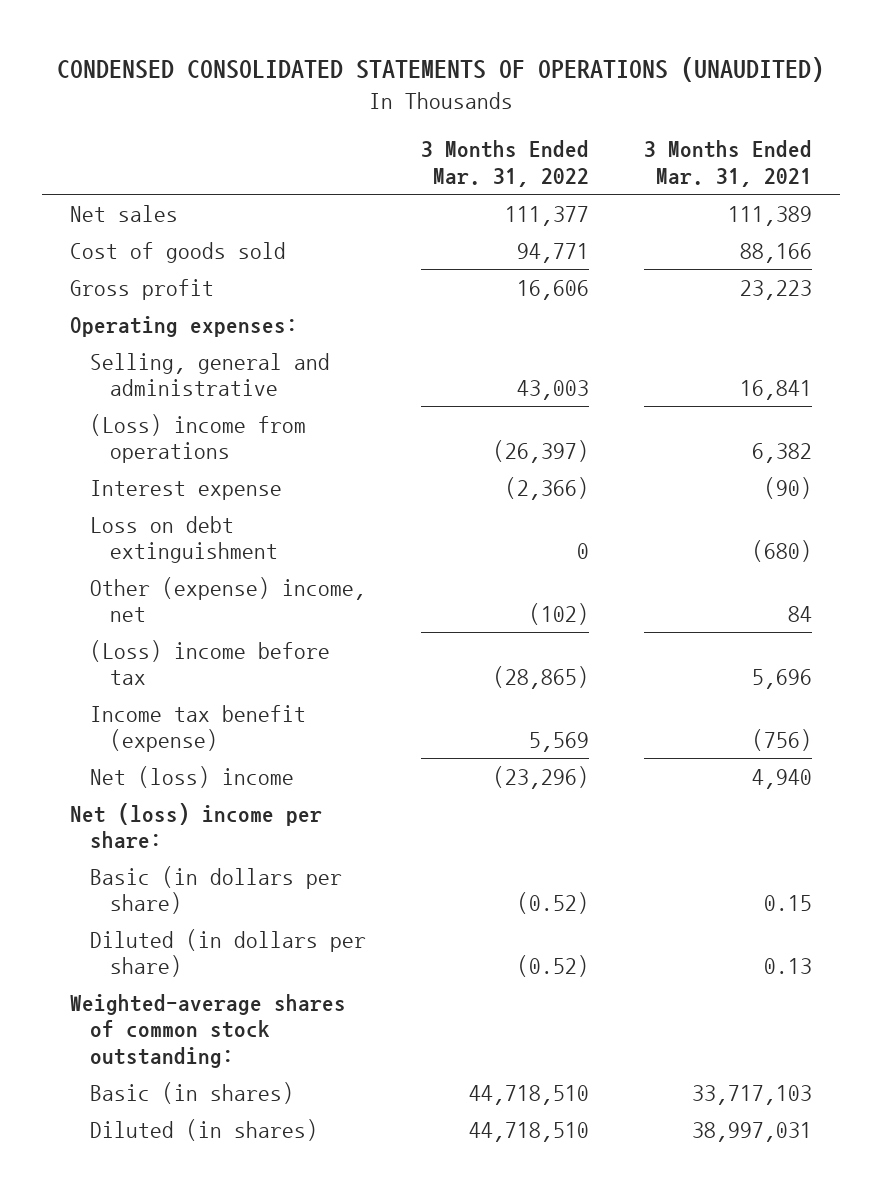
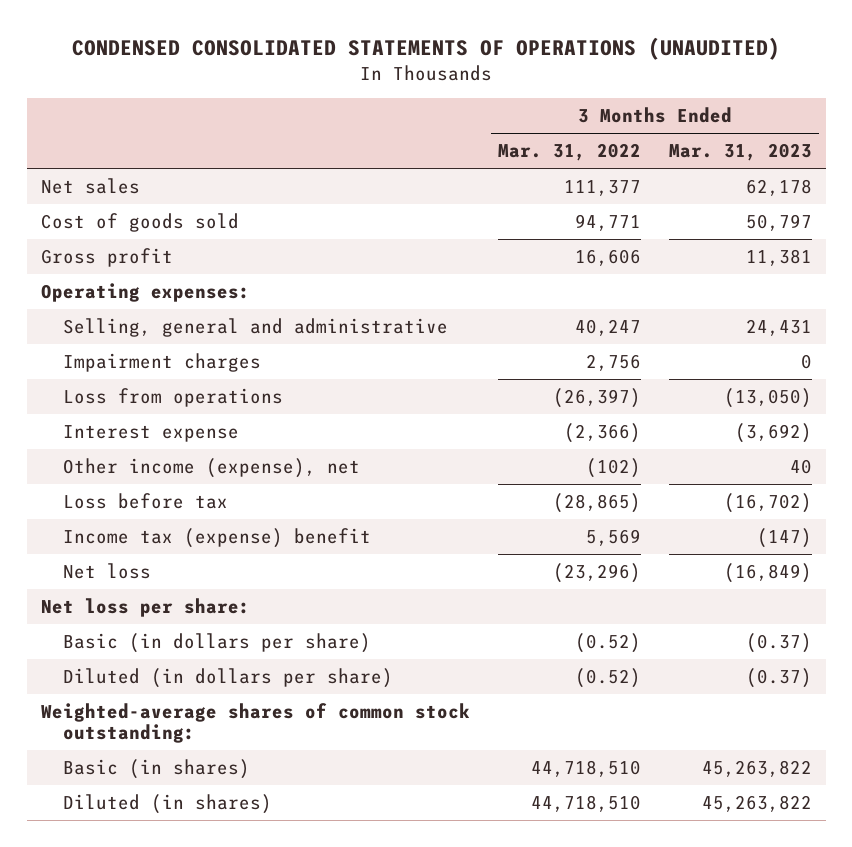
[644,140,813,188] 3 Months Ended Mar. 31, 2021 -> none
none -> [668,143,812,162] Mar. 31, 2023
[517,380,590,401] 43,003 -> [574,318,641,336] 40,247
none -> [63,352,262,372] Impairment charges
[89,413,306,464] (Loss) income from operations -> [63,387,284,407] Loss from operations
[89,515,279,564] Loss on debt extinguishment -> none
[89,576,366,623] Other (expense) income, net -> [63,457,361,478] Other income (expense), net
[89,639,330,686] (Loss) income before tax -> [63,492,229,509] Loss before tax
[89,704,306,753] Income tax benefit (expense) -> [63,527,372,548] Income tax (expense) benefit
[89,765,294,788] Net (loss) income -> [63,562,152,579] Net loss
[69,802,322,849] Net (loss) income per share: -> [40,597,250,617] Net loss per share:

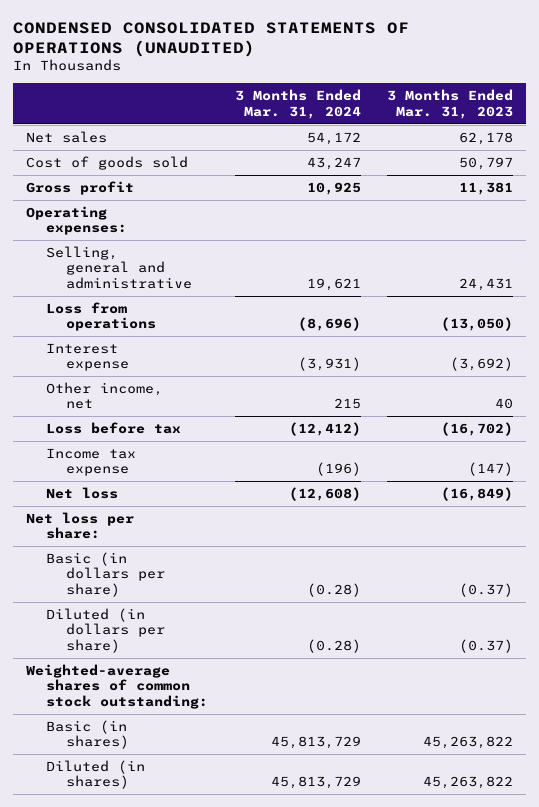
[497,143,641,162] Mar. 31, 2022 -> none
none -> [234,89,361,119] 3 Months Ended Mar. 31, 2024
[63,352,262,372] Impairment charges -> none
[63,457,361,478] Other income (expense), net -> [46,382,164,410] Other income, net
[63,527,372,548] Income tax (expense) benefit -> [46,448,137,477] Income tax expense

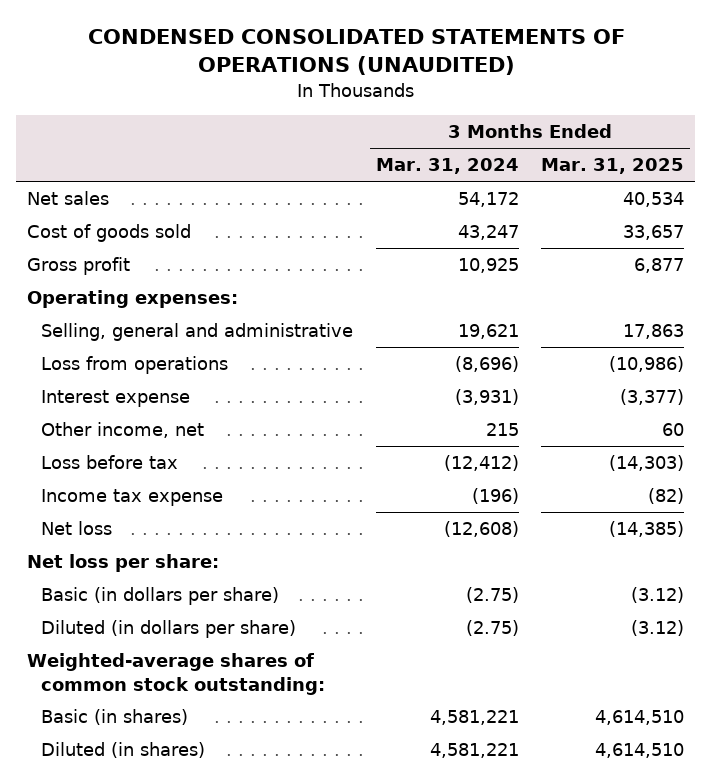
[387,89,514,119] 3 Months Ended Mar. 31, 2023 -> none
none -> [541,158,685,175] Mar. 31, 2025
[306,582,361,597] (0.28) -> [465,587,519,604] (2.75)
[306,638,361,653] (0.28) -> [465,620,519,637] (2.75)
[270,736,361,750] 45,813,729 -> [429,710,519,726] 4,581,221
[270,776,361,790] 45,813,729 -> [429,743,519,759] 4,581,221

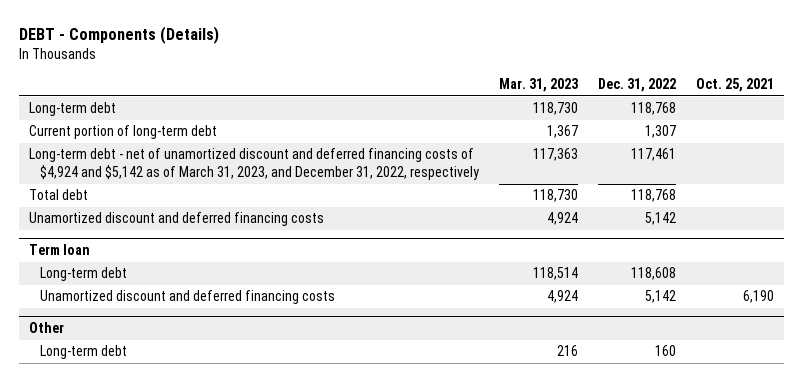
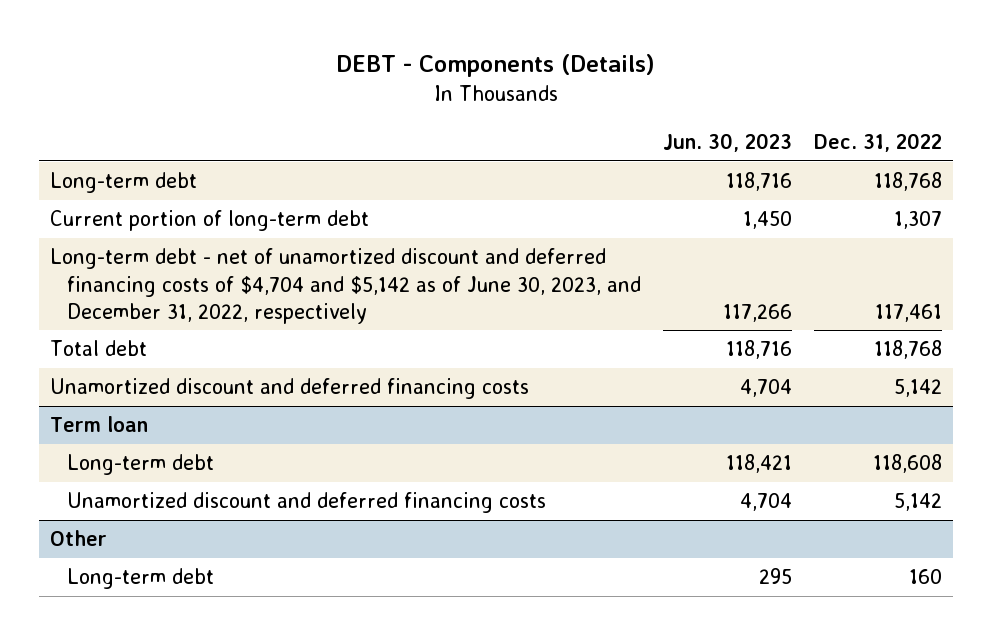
[499,78,579,93] Mar. 31, 2023 -> none
[696,78,775,93] Oct. 25, 2021 -> none
none -> [662,132,792,152] Jun. 30, 2023
[28,148,480,180] Long-term debt - net of unamortized discount and deferred financing costs of $4,924 and $5,142 as of March 31, 2023, and December 31, 2022, respectively -> [49,248,641,324] Long-term debt - net of unamortized discount and deferred financing costs of $4,704 and $5,142 as of June 30, 2023, and December 31, 2022, respectively

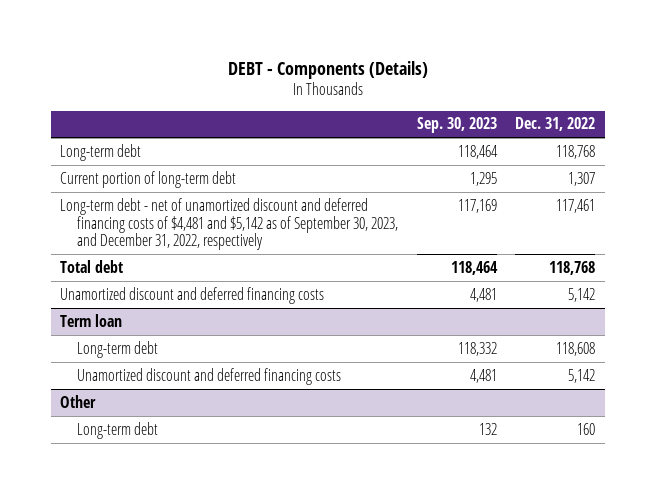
[662,132,792,152] Jun. 30, 2023 -> none
none -> [416,117,497,134] Sep. 30, 2023
[49,248,641,324] Long-term debt - net of unamortized discount and deferred financing costs of $4,704 and $5,142 as of June 30, 2023, and December 31, 2022, respectively -> [60,197,398,251] Long-term debt - net of unamortized discount and deferred financing costs of $4,481 and $5,142 as of September 30, 2023, and December 31, 2022, respectively

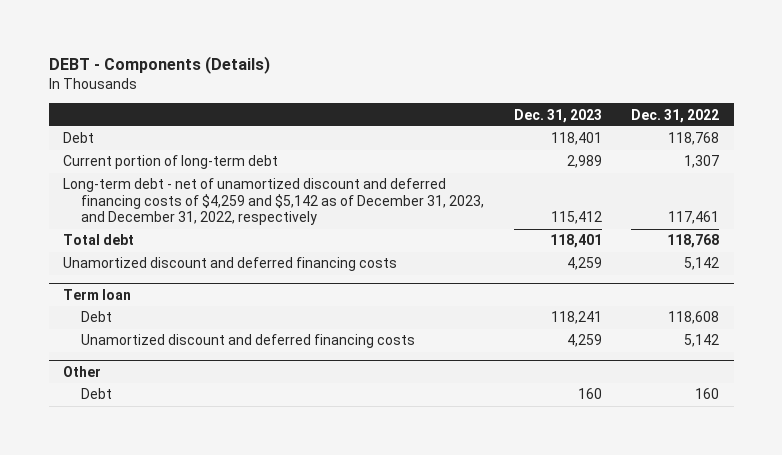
[416,117,497,134] Sep. 30, 2023 -> none
none -> [513,108,602,123] Dec. 31, 2023
[60,143,142,161] Long-term debt -> [63,132,95,144] Debt
[60,197,398,251] Long-term debt - net of unamortized discount and deferred financing costs of $4,481 and $5,142 as of September 30, 2023, and December 31, 2022, respectively -> [63,178,485,226] Long-term debt - net of unamortized discount and deferred financing costs of $4,259 and $5,142 as of December 31, 2023, and December 31, 2022, respectively
[76,340,158,358] Long-term debt -> [81,311,113,323] Debt
[76,421,158,439] Long-term debt -> [81,388,113,400] Debt

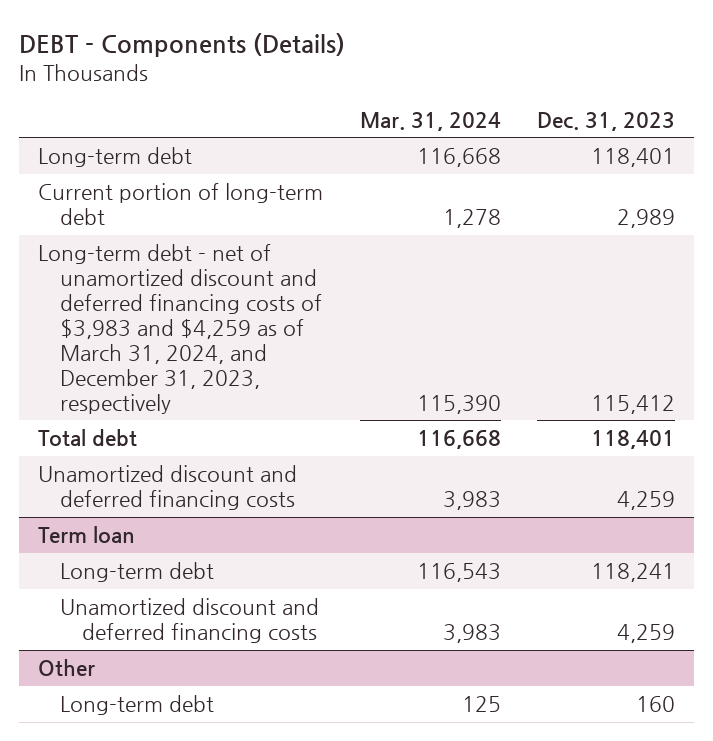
[631,108,720,123] Dec. 31, 2022 -> none
none -> [359,111,501,131] Mar. 31, 2024
[63,132,95,144] Debt -> [37,147,192,168] Long-term debt
[63,178,485,226] Long-term debt - net of unamortized discount and deferred financing costs of $4,259 and $5,142 as of December 31, 2023, and December 31, 2022, respectively -> [37,244,323,414] Long-term debt - net of unamortized discount and deferred financing costs of $3,983 and $4,259 as of March 31, 2024, and December 31, 2023, respectively
[81,311,113,323] Debt -> [60,562,215,583] Long-term debt
[81,388,113,400] Debt -> [60,695,215,716] Long-term debt

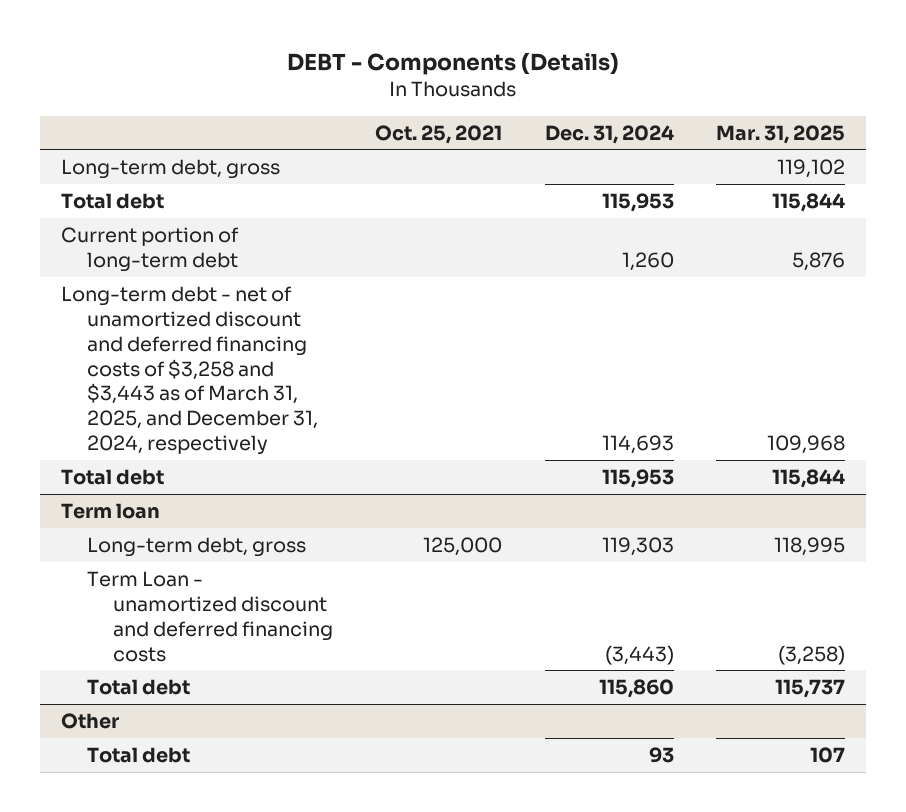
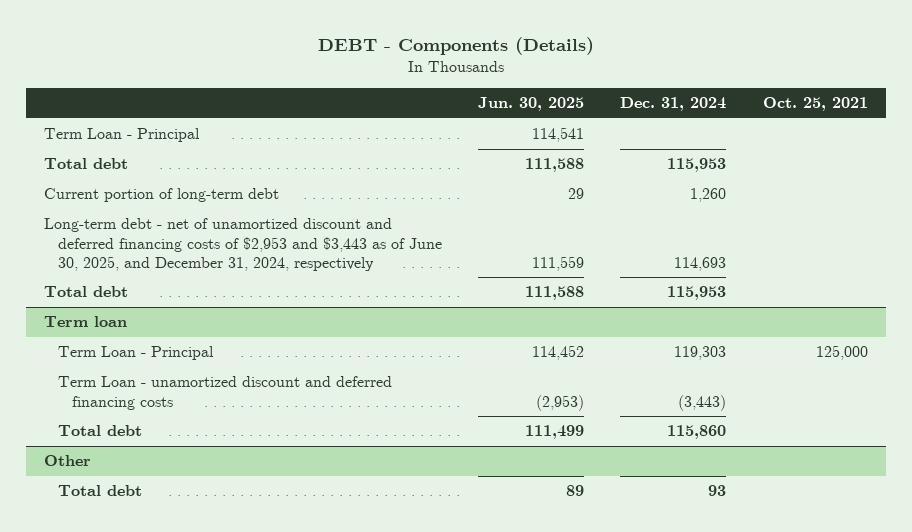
[716,124,846,144] Mar. 31, 2025 -> none
none -> [478,97,585,112] Jun. 30, 2025
[61,158,281,179] Long-term debt, gross -> [44,128,201,143] Term Loan - Principal
[61,285,319,456] Long-term debt - net of unamortized discount and deferred financing costs of $3,258 and $3,443 as of March 31, 2025, and December 31, 2024, respectively -> [44,218,443,271] Long-term debt - net of unamortized discount and deferred financing costs of $2,953 and $3,443 as of June 30, 2025, and December 31, 2024, respectively
[87,536,307,557] Long-term debt, gross -> [58,346,215,361] Term Loan - Principal

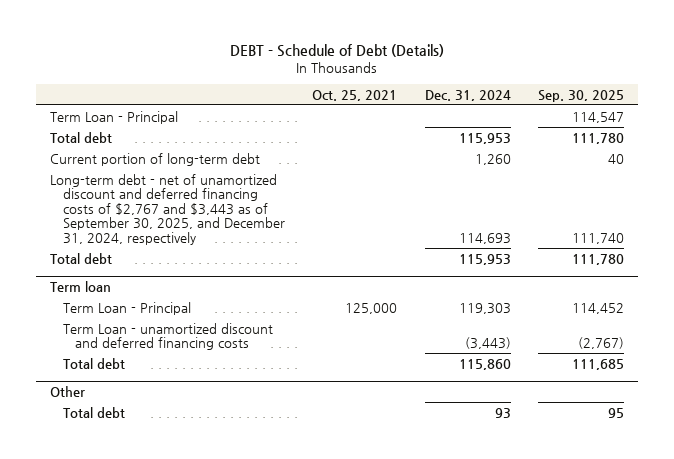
[317,36,594,55] DEBT - Components (Details) -> [229,44,444,58] DEBT - Schedule of Debt (Details)
[478,97,585,112] Jun. 30, 2025 -> none
none -> [538,89,625,102] Sep. 30, 2025
[44,218,443,271] Long-term debt - net of unamortized discount and deferred financing costs of $2,953 and $3,443 as of June 30, 2025, and December 31, 2024, respectively -> [49,173,285,245] Long-term debt - net of unamortized discount and deferred financing costs of $2,767 and $3,443 as of September 30, 2025, and December 31, 2024, respectively

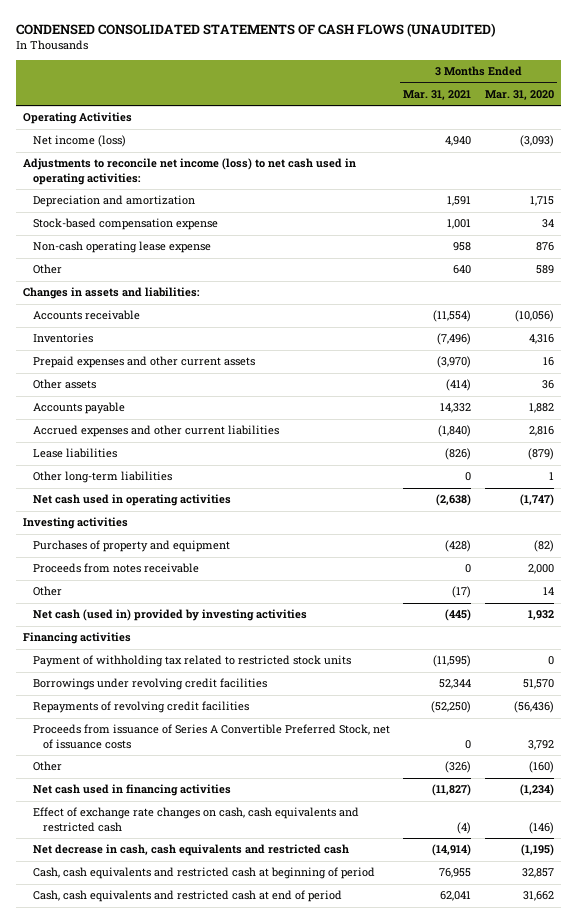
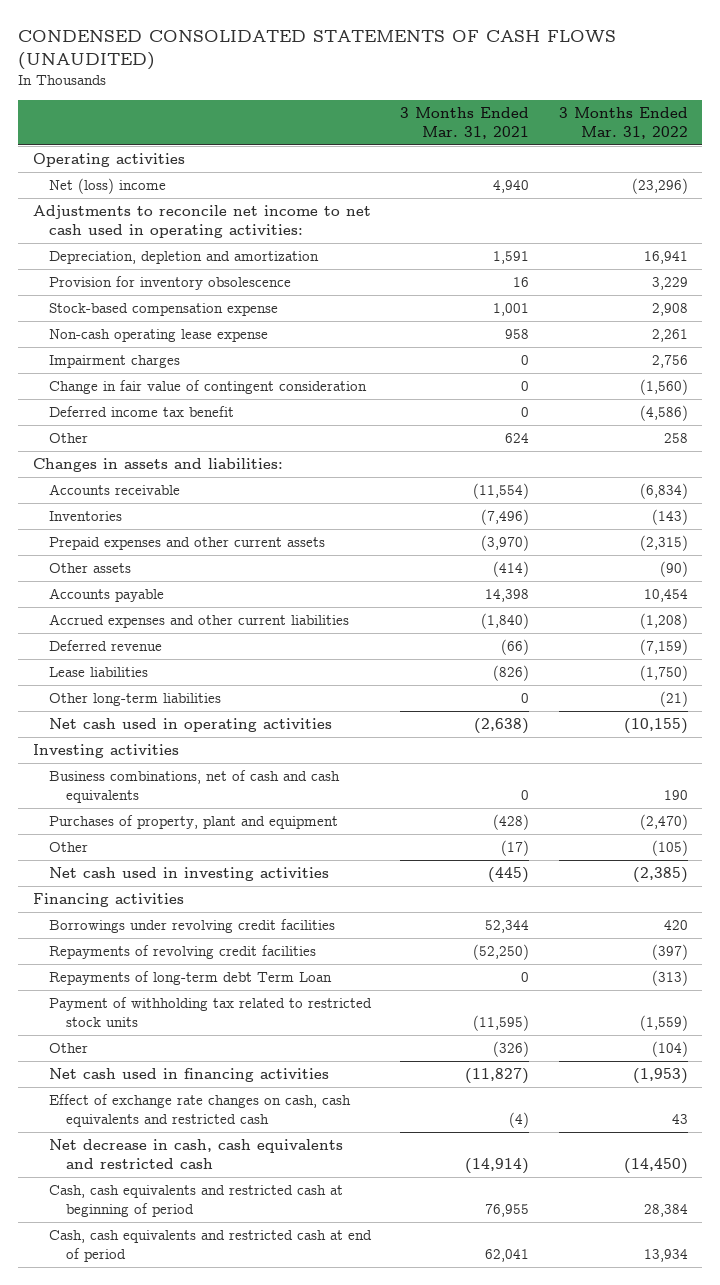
[484,90,554,101] Mar. 31, 2020 -> none
none -> [558,106,688,139] 3 Months Ended Mar. 31, 2022
[22,112,132,125] Operating Activities -> [32,152,185,167] Operating activities
[32,135,126,148] Net income (loss) -> [49,177,167,194] Net (loss) income
[22,158,356,185] Adjustments to reconcile net income (loss) to net cash used in operating activities: -> [32,204,371,238] Adjustments to reconcile net income to net cash used in operating activities:
[32,195,195,208] Depreciation and amortization -> [49,250,320,264] Depreciation, depletion and amortization
none -> [49,275,292,290] Provision for inventory obsolescence
none -> [49,354,181,368] Impairment charges
none -> [49,379,368,394] Change in fair value of contingent consideration
none -> [49,405,235,417] Deferred income tax benefit
[453,265,472,275] 640 -> [505,432,530,443] 624
[440,403,472,414] 14,332 -> [485,588,530,602] 14,398
none -> [49,639,163,651] Deferred revenue
[32,563,199,574] Proceeds from notes receivable -> none
none -> [49,769,341,803] Business combinations, net of cash and cash equivalents
[32,540,230,553] Purchases of property and equipment -> [49,814,339,829] Purchases of property, plant and equipment
[32,609,307,622] Net cash (used in) provided by investing activities -> [49,866,330,881] Net cash used in investing activities
[32,724,390,749] Proceeds from issuance of Series A Convertible Preferred Stock, net of issuance costs -> none
none -> [49,970,333,985] Repayments of long-term debt Term Loan
[32,655,351,668] Payment of withholding tax related to restricted stock units -> [49,996,373,1027] Payment of withholding tax related to restricted stock units

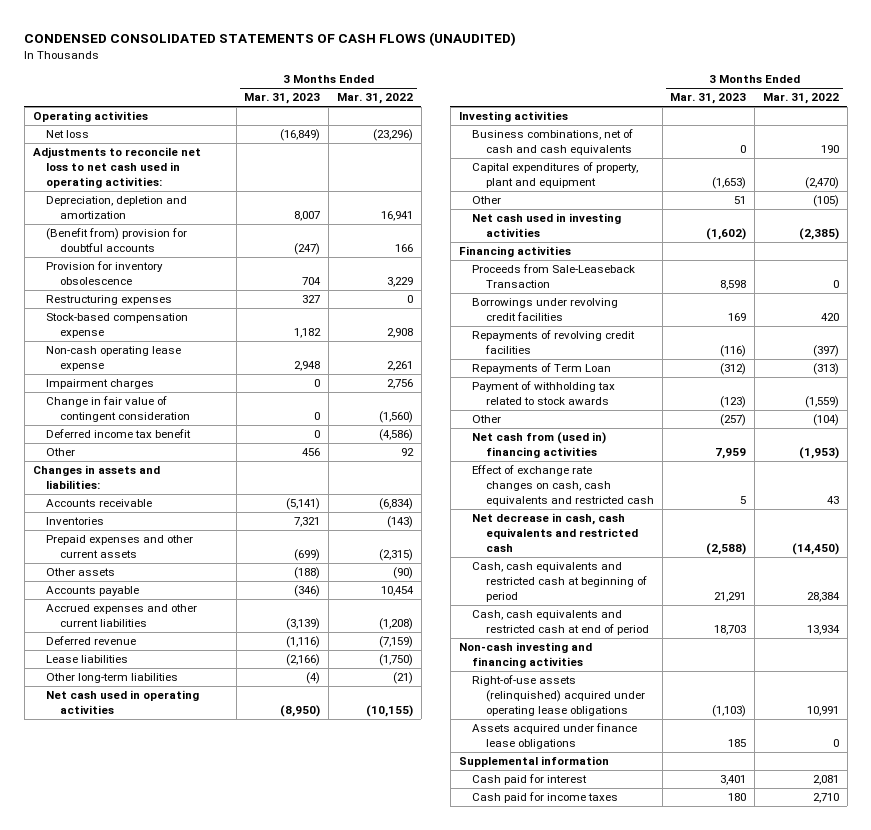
[400,106,530,139] 3 Months Ended Mar. 31, 2021 -> none
none -> [244,93,321,105] Mar. 31, 2023
[49,177,167,194] Net (loss) income -> [46,130,90,139] Net loss
[32,204,371,238] Adjustments to reconcile net income to net cash used in operating activities: -> [32,147,201,189] Adjustments to reconcile net loss to net cash used in operating activities:
none -> [46,228,188,253] (Benefit from) provision for doubtful accounts
none -> [46,295,173,306] Restructuring expenses
[663,432,688,443] 258 -> [400,448,414,457] 92
[49,814,339,829] Purchases of property, plant and equipment -> [472,162,639,189] Capital expenditures of property, plant and equipment
none -> [472,264,636,289] Proceeds from Sale-Leaseback Transaction
[49,970,333,985] Repayments of long-term debt Term Loan -> [472,363,612,375] Repayments of Term Loan
[49,996,373,1027] Payment of withholding tax related to restricted stock units -> [472,381,616,406] Payment of withholding tax related to stock awards
[49,1067,330,1082] Net cash used in financing activities -> [472,432,607,459] Net cash from (used in) financing activities
none -> [458,642,592,669] Non-cash investing and financing activities
none -> [472,675,645,717] Right-of-use assets (relinquished) acquired under operating lease obligations
none -> [472,723,638,750] Assets acquired under finance lease obligations
none -> [458,756,609,768] Supplemental information
none -> [472,774,588,786] Cash paid for interest
none -> [472,792,619,804] Cash paid for income taxes

